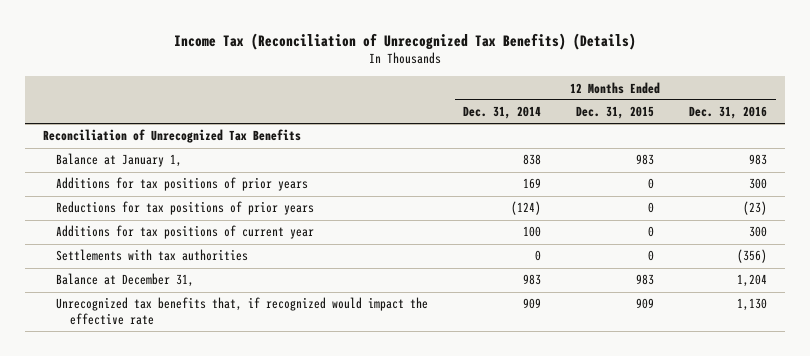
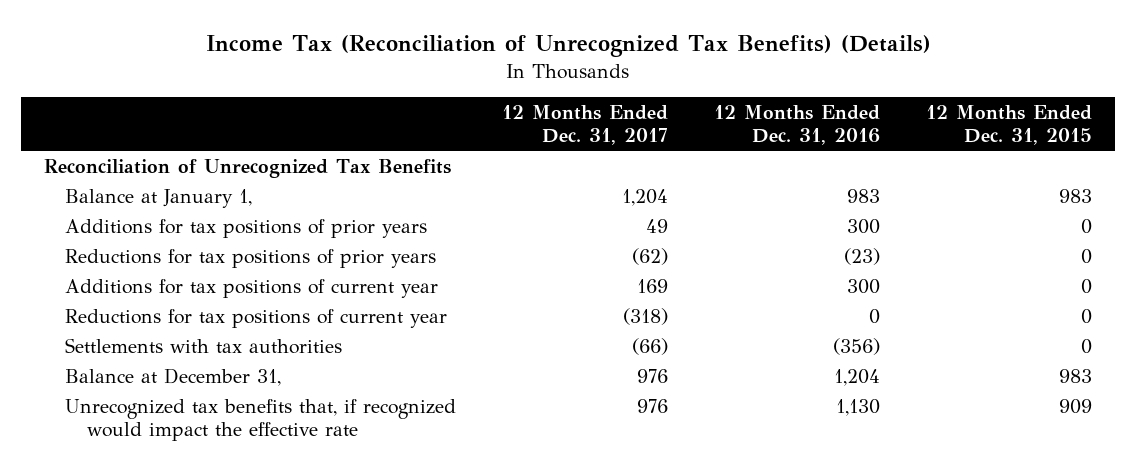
[463,106,542,120] Dec. 31, 2014 -> none
none -> [502,104,669,146] 12 Months Ended Dec. 31, 2017
none -> [65,308,448,328] Reductions for tax positions of current year

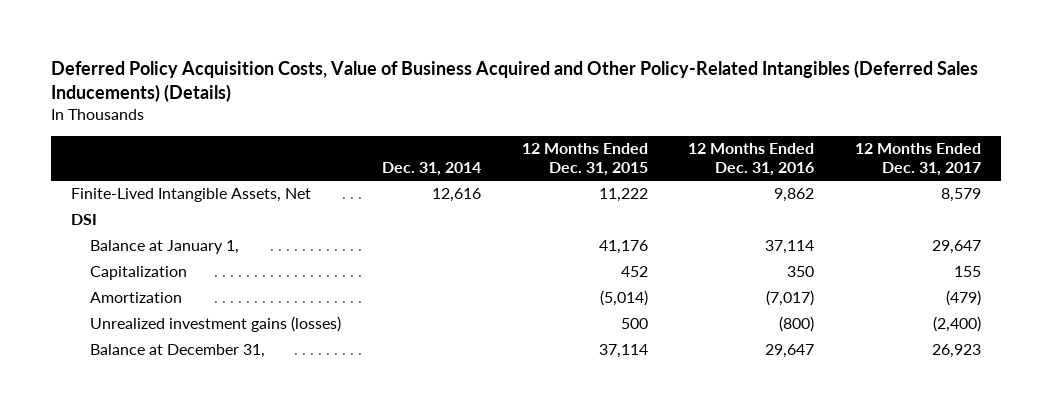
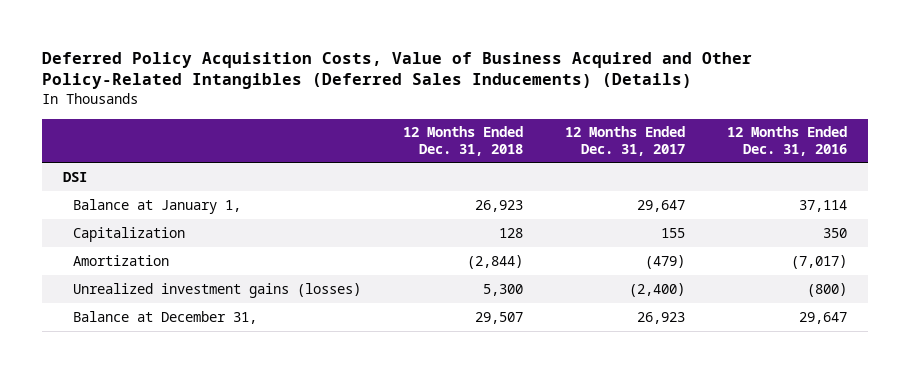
[382,162,482,177] Dec. 31, 2014 -> none
[521,143,648,177] 12 Months Ended Dec. 31, 2015 -> none
none -> [402,126,523,156] 12 Months Ended Dec. 31, 2018
[71,188,312,203] Finite-Lived Intangible Assets, Net -> none

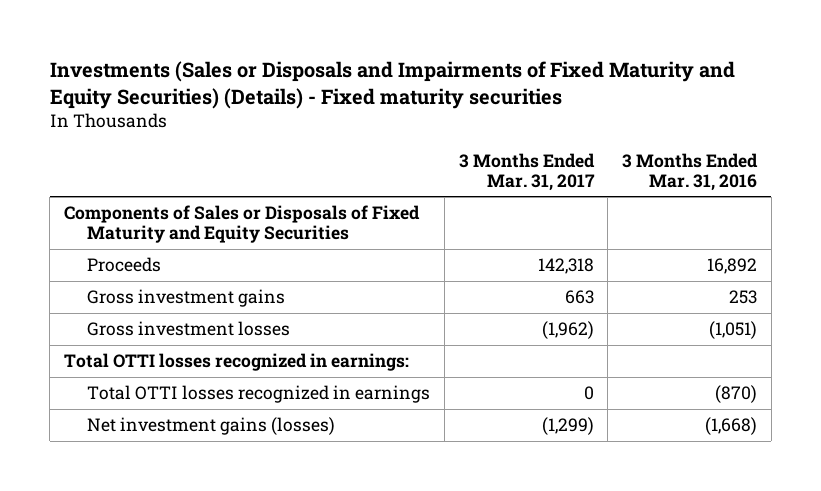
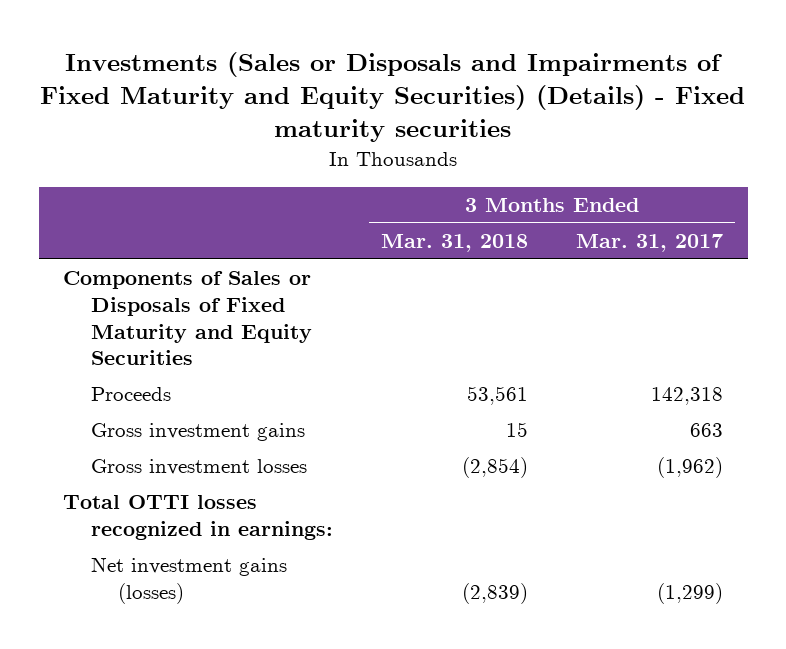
[622,152,759,191] 3 Months Ended Mar. 31, 2016 -> none
none -> [380,233,528,252] Mar. 31, 2018
[86,385,430,404] Total OTTI losses recognized in earnings -> none

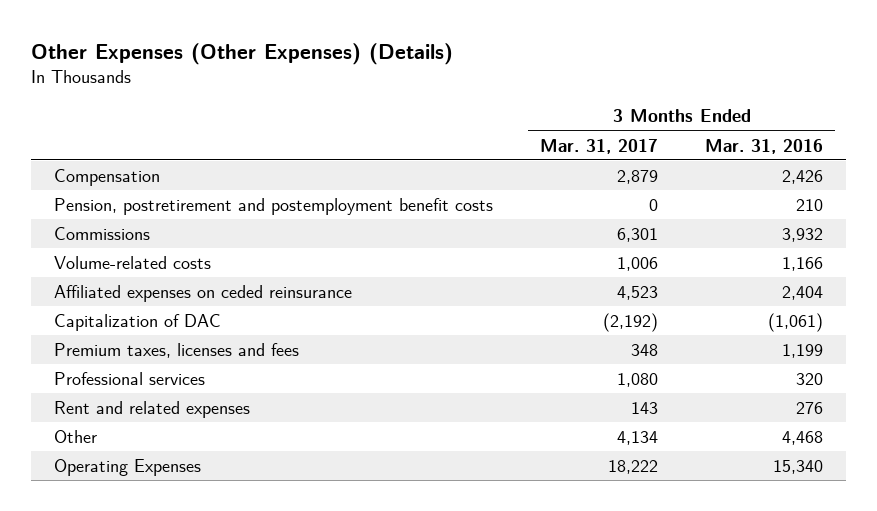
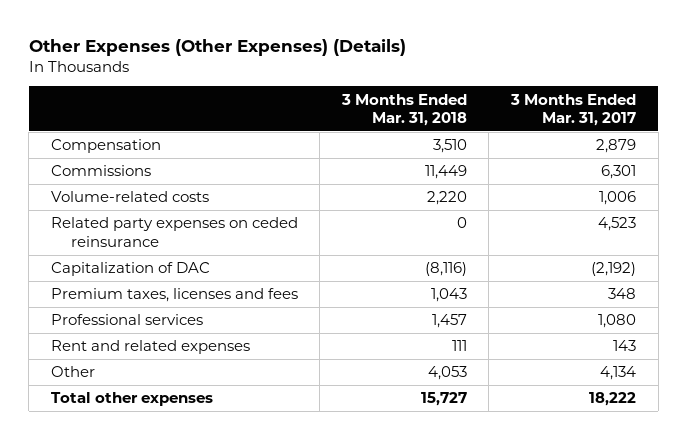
[704,138,823,154] Mar. 31, 2016 -> none
none -> [340,93,467,127] 3 Months Ended Mar. 31, 2018
[54,197,494,215] Pension, postretirement and postemployment benefit costs -> none
[54,284,353,302] Affiliated expenses on ceded reinsurance -> [50,217,298,247] Related party expenses on ceded reinsurance
[54,458,202,476] Operating Expenses -> [50,392,213,407] Total other expenses

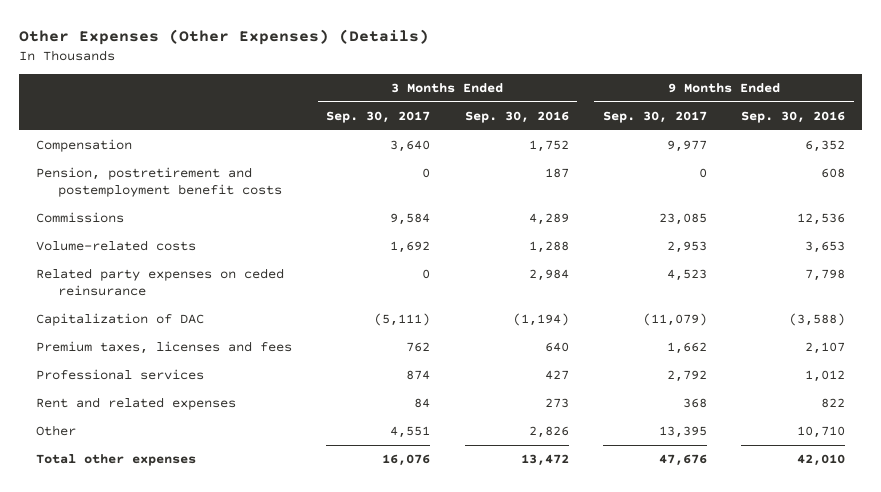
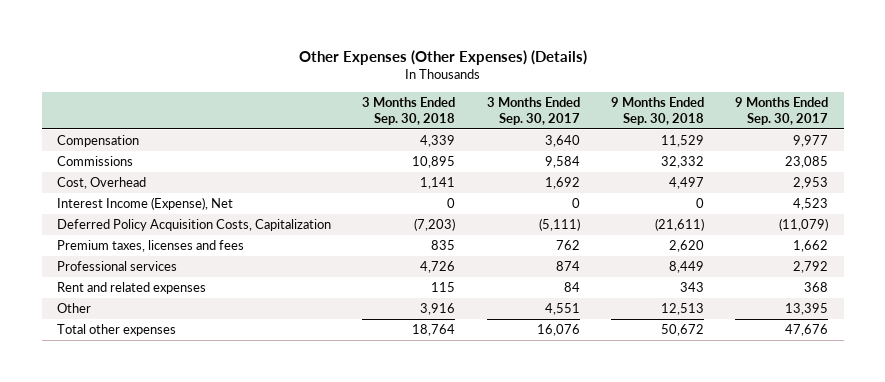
[464,110,569,123] Sep. 30, 2016 -> none
[740,110,845,123] Sep. 30, 2016 -> none
none -> [362,96,456,125] 3 Months Ended Sep. 30, 2018
none -> [610,96,704,125] 9 Months Ended Sep. 30, 2018
[36,167,282,197] Pension, postretirement and postemployment benefit costs -> none
[36,240,197,252] Volume-related costs -> [57,176,147,189] Cost, Overhead
[36,268,285,296] Related party expenses on ceded reinsurance -> [57,196,234,210] Interest Income (Expense), Net
[36,313,205,327] Capitalization of DAC -> [57,218,332,231] Deferred Policy Acquisition Costs, Capitalization

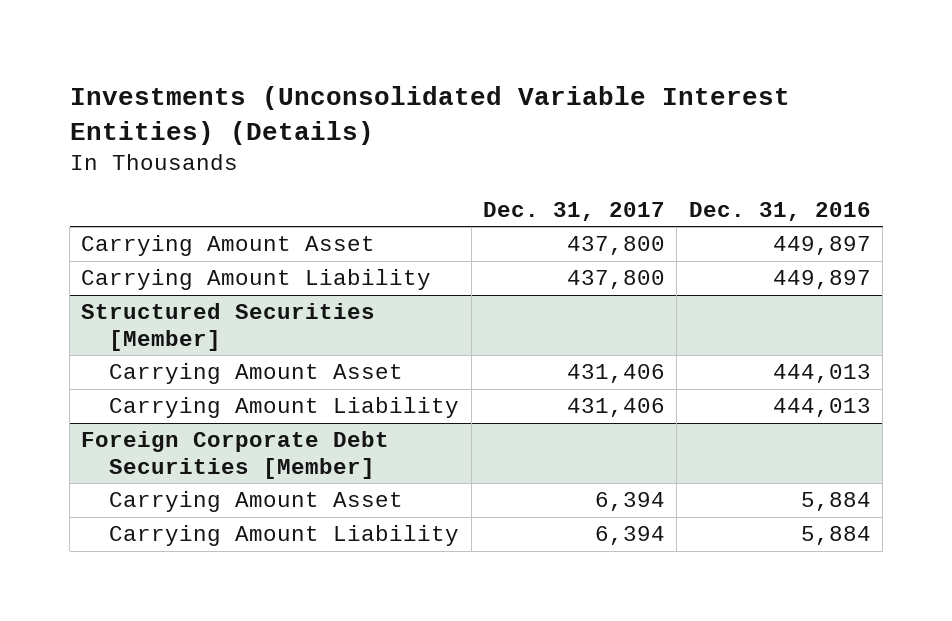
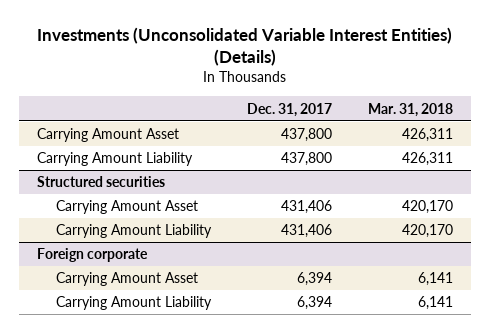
[688,202,871,222] Dec. 31, 2016 -> none
none -> [367,102,453,117] Mar. 31, 2018
[81,303,376,352] Structured Securities [Member] -> [36,176,165,188] Structured securities
[81,431,390,480] Foreign Corporate Debt Securities [Member] -> [36,248,148,263] Foreign corporate

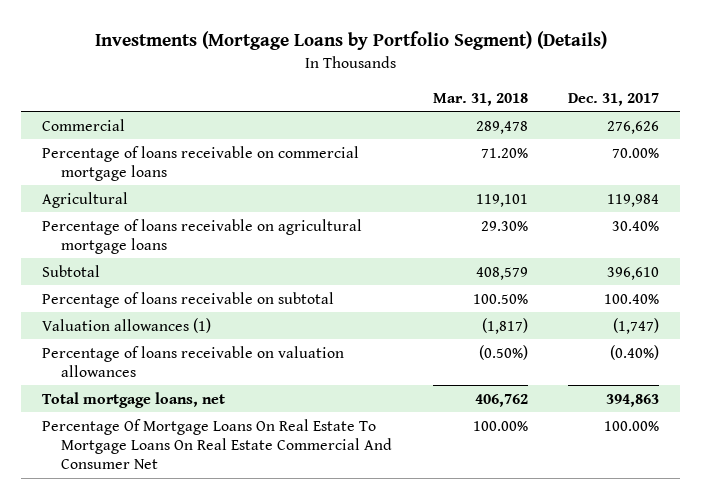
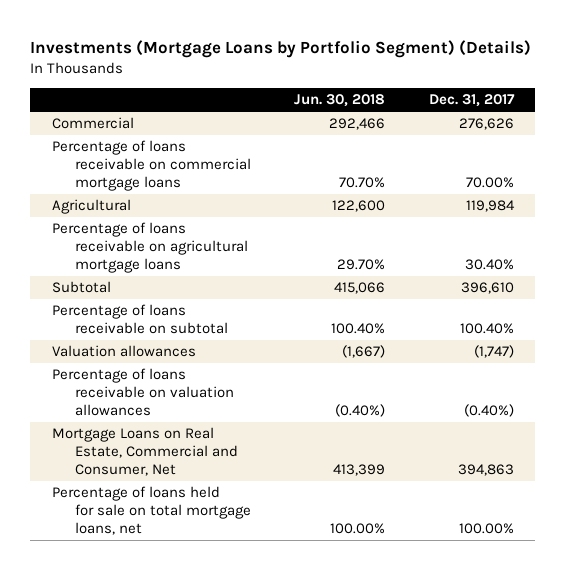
[432,92,528,106] Mar. 31, 2018 -> none
none -> [294,94,386,108] Jun. 30, 2018
[41,317,211,333] Valuation allowances (1) -> [51,345,196,358] Valuation allowances
[41,391,225,408] Total mortgage loans, net -> [51,427,239,477] Mortgage Loans on Real Estate, Commercial and Consumer, Net
[41,418,393,469] Percentage Of Mortgage Loans On Real Estate To Mortgage Loans On Real Estate Commercial And Consumer Net -> [51,486,252,536] Percentage of loans held for sale on total mortgage loans, net

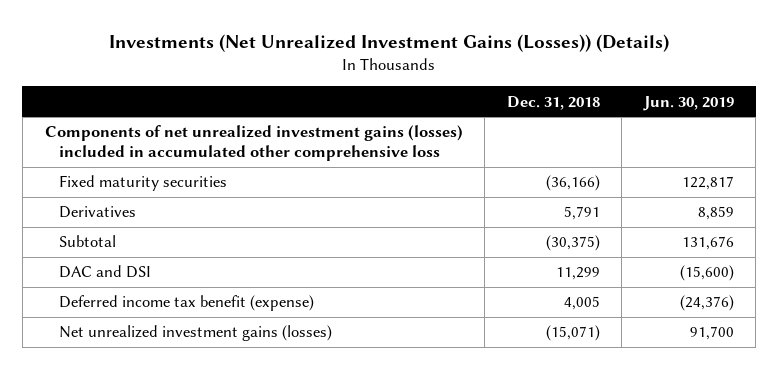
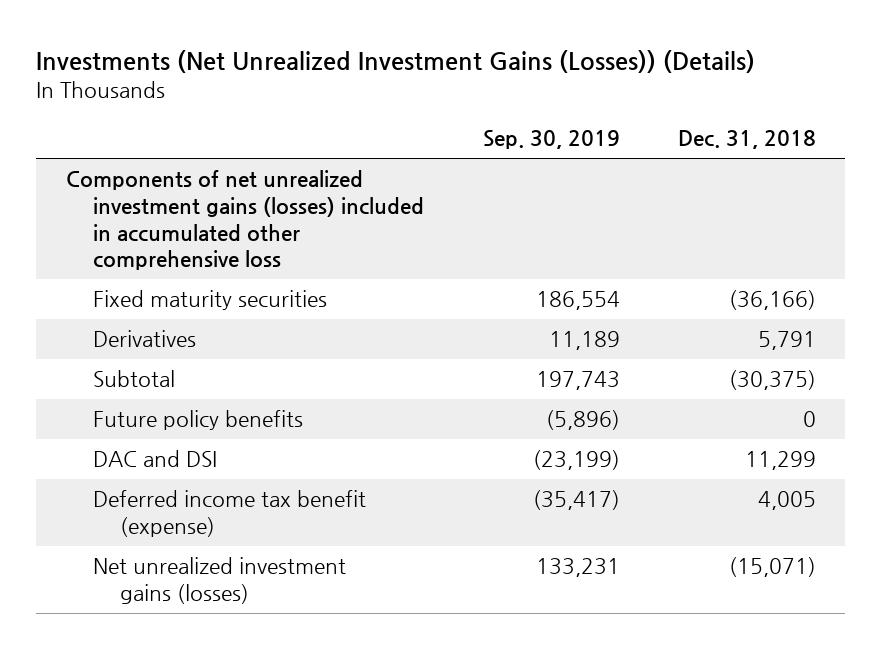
[642,95,734,111] Jun. 30, 2019 -> none
none -> [482,130,620,150] Sep. 30, 2019
none -> [92,410,303,431] Future policy benefits

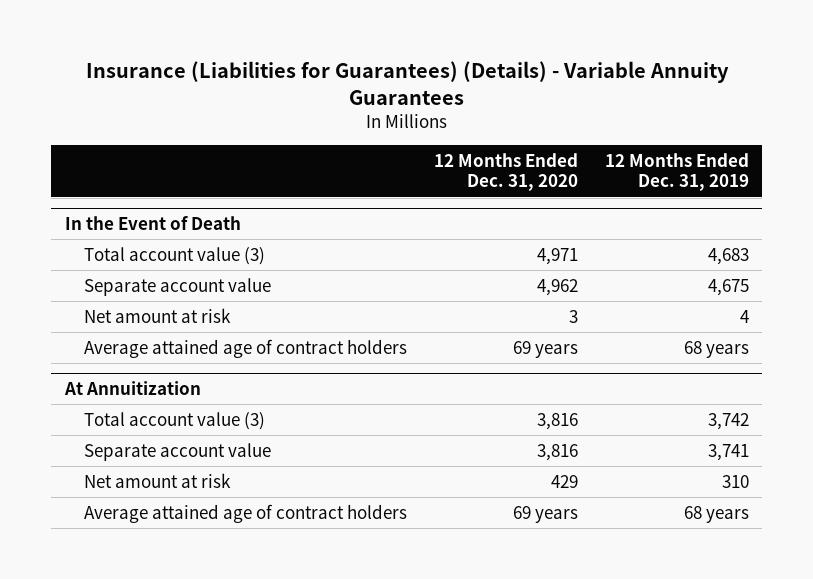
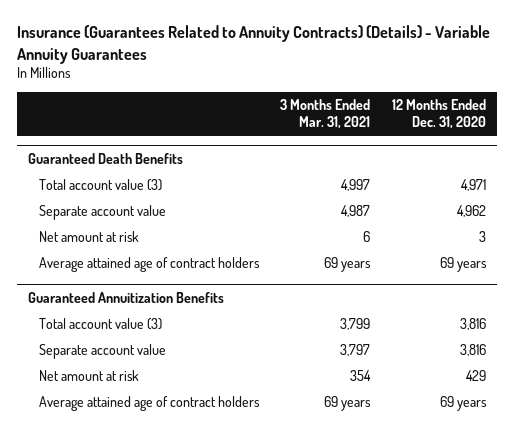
[85,60,729,105] Insurance (Liabilities for Guarantees) (Details) - Variable Annuity Guarantees -> [16,25,490,64] Insurance (Guarantees Related to Annuity Contracts) (Details) - Variable Annuity Guarantees
[604,153,749,192] 12 Months Ended Dec. 31, 2019 -> none
none -> [280,99,371,130] 3 Months Ended Mar. 31, 2021
[64,216,241,231] In the Event of Death -> [27,152,183,164] Guaranteed Death Benefits
[63,381,201,396] At Annuitization -> [27,291,224,303] Guaranteed Annuitization Benefits

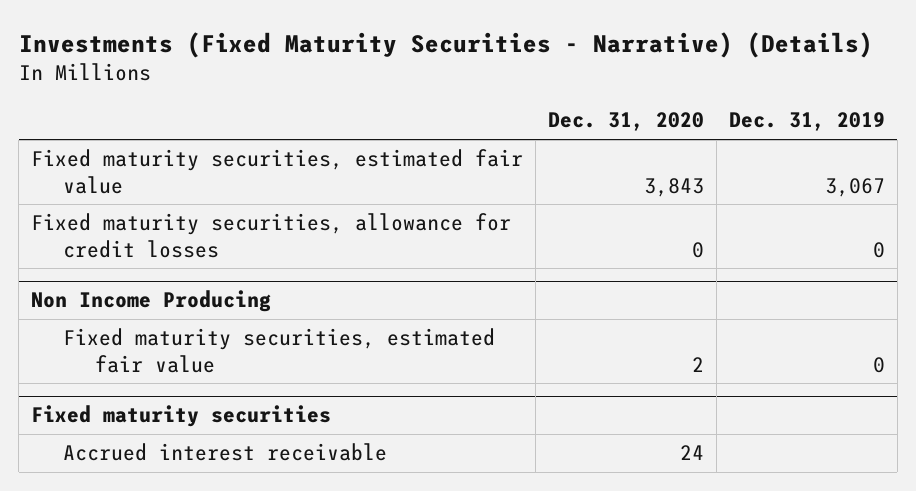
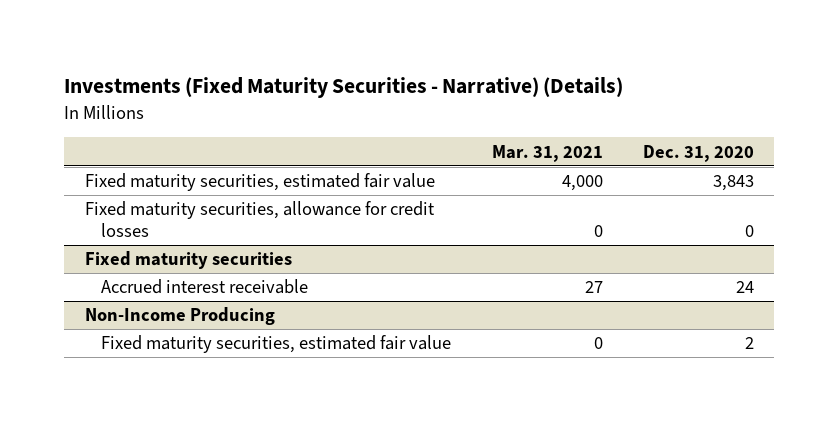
[728,112,885,132] Dec. 31, 2019 -> none
none -> [491,144,603,162] Mar. 31, 2021
[31,290,272,313] Non Income Producing -> none
[63,328,496,373] Fixed maturity securities, estimated fair value -> none
none -> [84,307,275,326] Non-Income Producing
none -> [101,335,452,354] Fixed maturity securities, estimated fair value

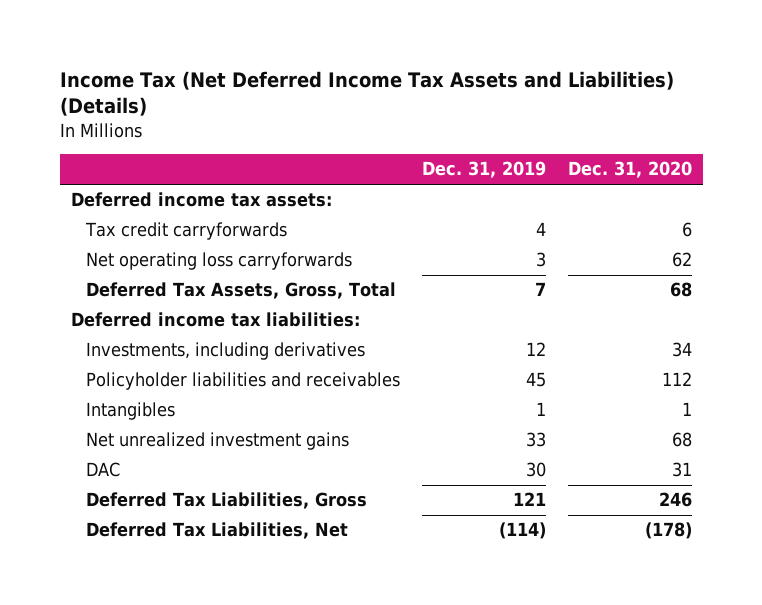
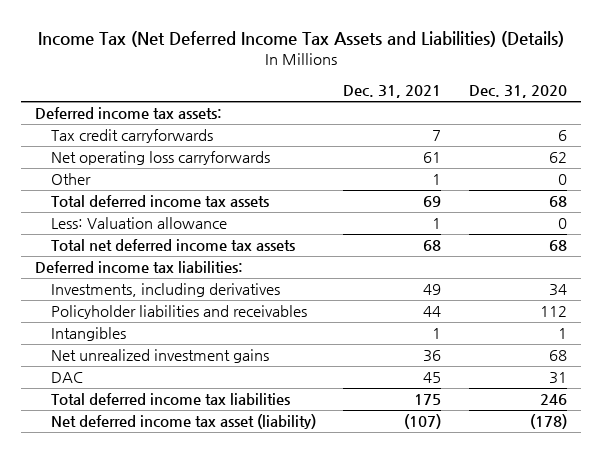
[421,161,546,179] Dec. 31, 2019 -> none
none -> [343,85,442,99] Dec. 31, 2021
none -> [50,173,91,186] Other
[86,282,397,300] Deferred Tax Assets, Gross, Total -> [50,195,269,208] Total deferred income tax assets
none -> [50,217,227,230] Less: Valuation allowance
none -> [50,239,295,252] Total net deferred income tax assets
[86,492,368,510] Deferred Tax Liabilities, Gross -> [50,393,290,406] Total deferred income tax liabilities
[86,522,349,540] Deferred Tax Liabilities, Net -> [50,414,316,430] Net deferred income tax asset (liability)

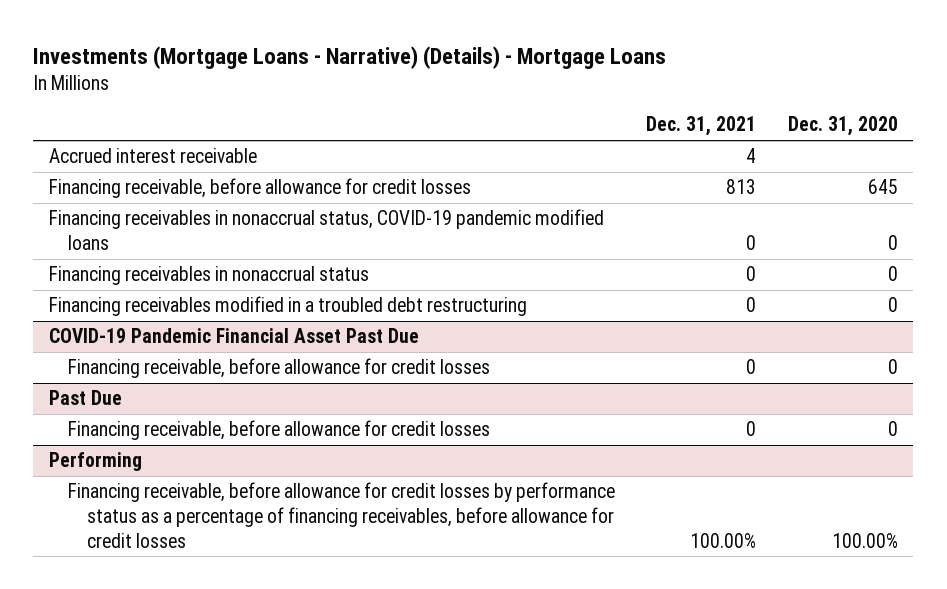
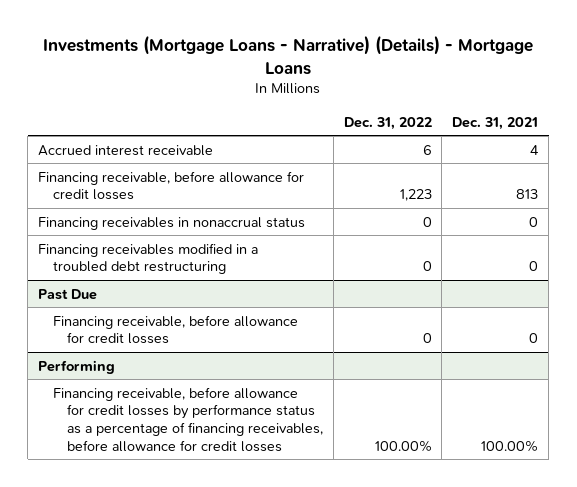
[787,116,898,137] Dec. 31, 2020 -> none
none -> [343,116,432,130] Dec. 31, 2022
[49,209,605,251] Financing receivables in nonaccrual status, COVID-19 pandemic modified loans -> none
[49,328,420,344] COVID-19 Pandemic Financial Asset Past Due -> none
[68,358,491,379] Financing receivable, before allowance for credit losses -> none

